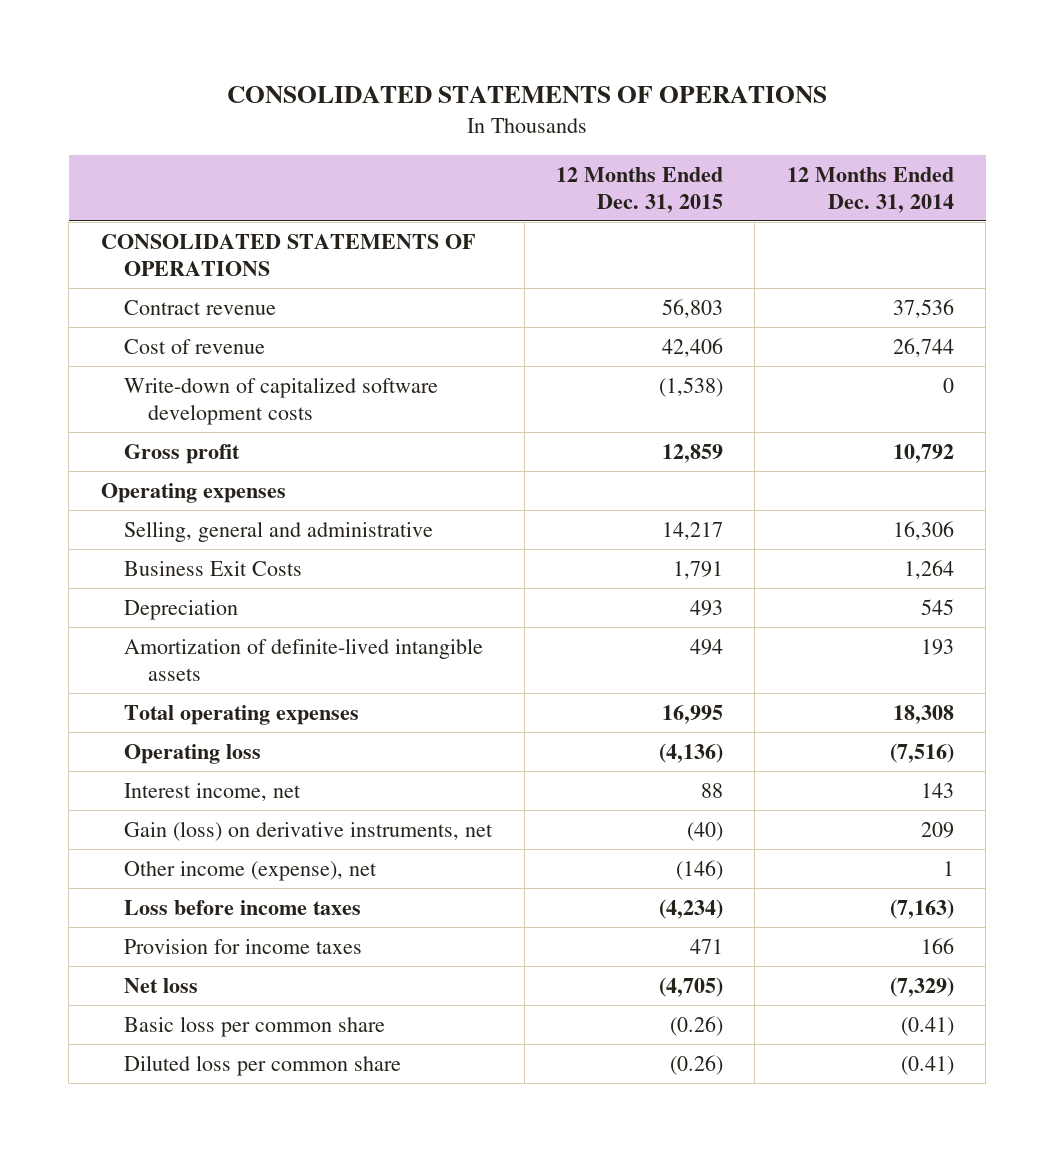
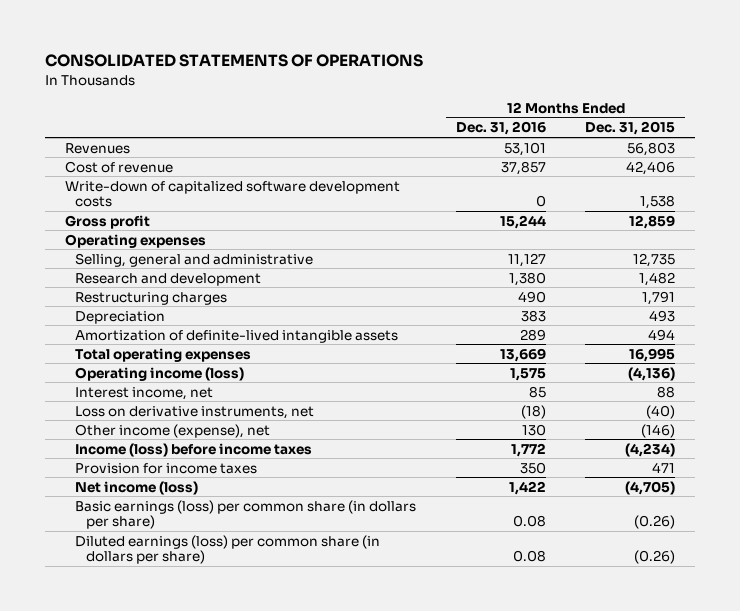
[786,166,954,213] 12 Months Ended Dec. 31, 2014 -> none
none -> [455,121,546,136] Dec. 31, 2016
[100,233,475,276] CONSOLIDATED STATEMENTS OF OPERATIONS -> none
[124,299,277,315] Contract revenue -> [64,142,130,154] Revenues
[659,376,724,397] (1,538) -> [640,195,676,210] 1,538
[662,521,724,540] 14,217 -> [633,252,676,267] 12,735
none -> [75,272,262,286] Research and development
[124,560,303,576] Business Exit Costs -> [75,291,228,305] Restructuring charges
[124,743,262,764] Operating loss -> [75,366,245,381] Operating income (loss)
[124,820,494,841] Gain (loss) on derivative instruments, net -> [75,405,315,419] Loss on derivative instruments, net
[124,899,362,915] Loss before income taxes -> [75,442,313,457] Income (loss) before income taxes
[124,977,199,993] Net loss -> [75,480,199,495] Net income (loss)
[124,1015,386,1037] Basic loss per common share -> [75,499,417,530] Basic earnings (loss) per common share (in dollars per share)
[124,1054,402,1076] Diluted loss per common share -> [75,534,381,565] Diluted earnings (loss) per common share (in dollars per share)

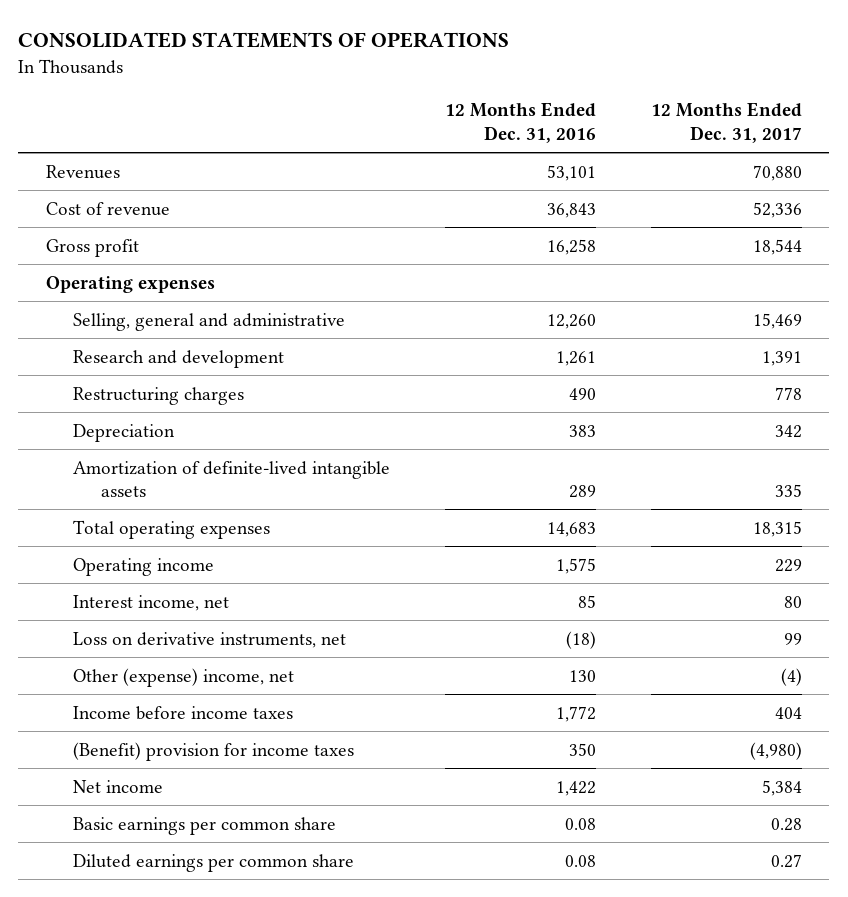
[585,121,676,136] Dec. 31, 2015 -> none
none -> [651,102,803,143] 12 Months Ended Dec. 31, 2017
[64,180,400,208] Write-down of capitalized software development costs -> none
[500,160,546,175] 37,857 -> [547,202,597,218] 36,843
[499,214,546,229] 15,244 -> [547,238,597,255] 16,258
[507,252,546,267] 11,127 -> [547,313,597,329] 12,260
[508,271,546,286] 1,380 -> [556,350,597,366] 1,261
[499,347,546,362] 13,669 -> [547,521,597,537] 14,683
[75,366,245,381] Operating income (loss) -> [73,557,215,576] Operating income
[75,423,271,438] Other income (expense), net -> [73,667,295,687] Other (expense) income, net
[75,442,313,457] Income (loss) before income taxes -> [73,705,294,720] Income before income taxes
[75,462,258,474] Provision for income taxes -> [73,741,355,761] (Benefit) provision for income taxes
[75,480,199,495] Net income (loss) -> [73,779,164,793] Net income
[75,499,417,530] Basic earnings (loss) per common share (in dollars per share) -> [73,816,337,835] Basic earnings per common share
[75,534,381,565] Diluted earnings (loss) per common share (in dollars per share) -> [73,853,355,872] Diluted earnings per common share

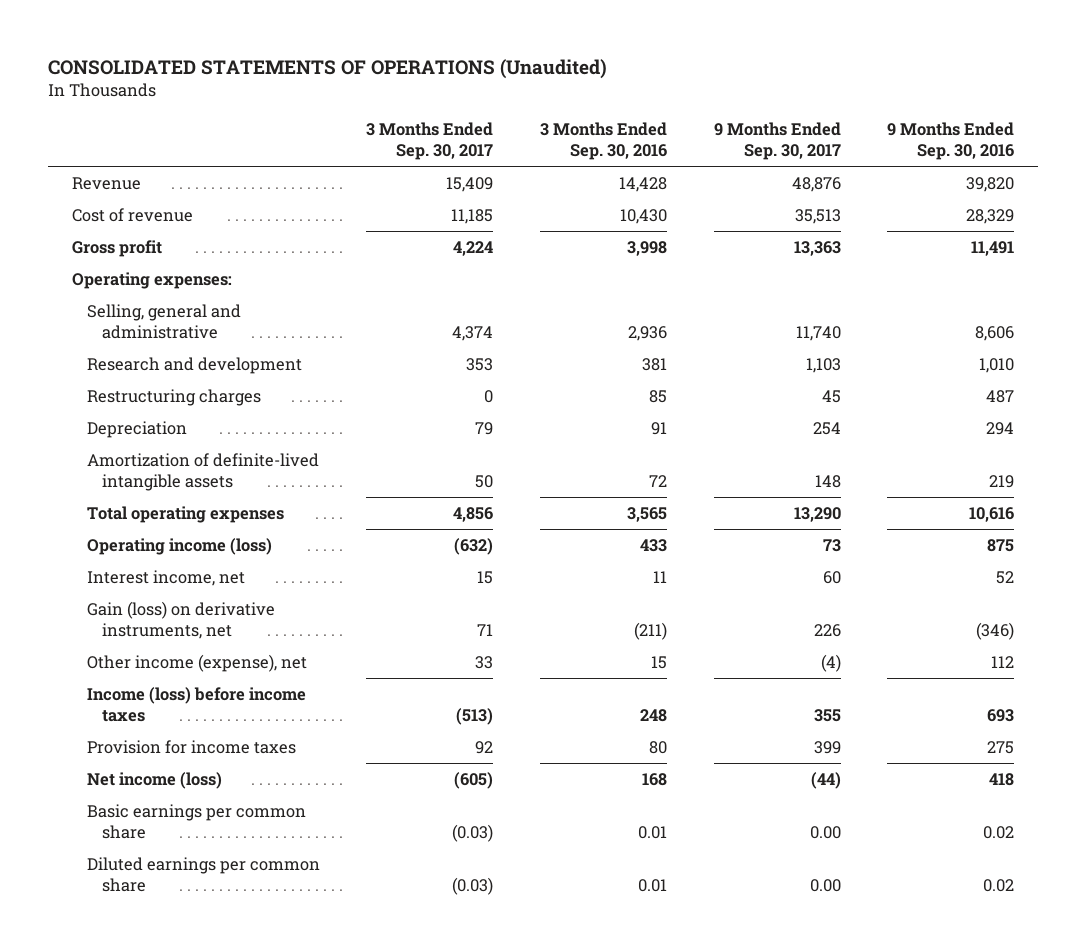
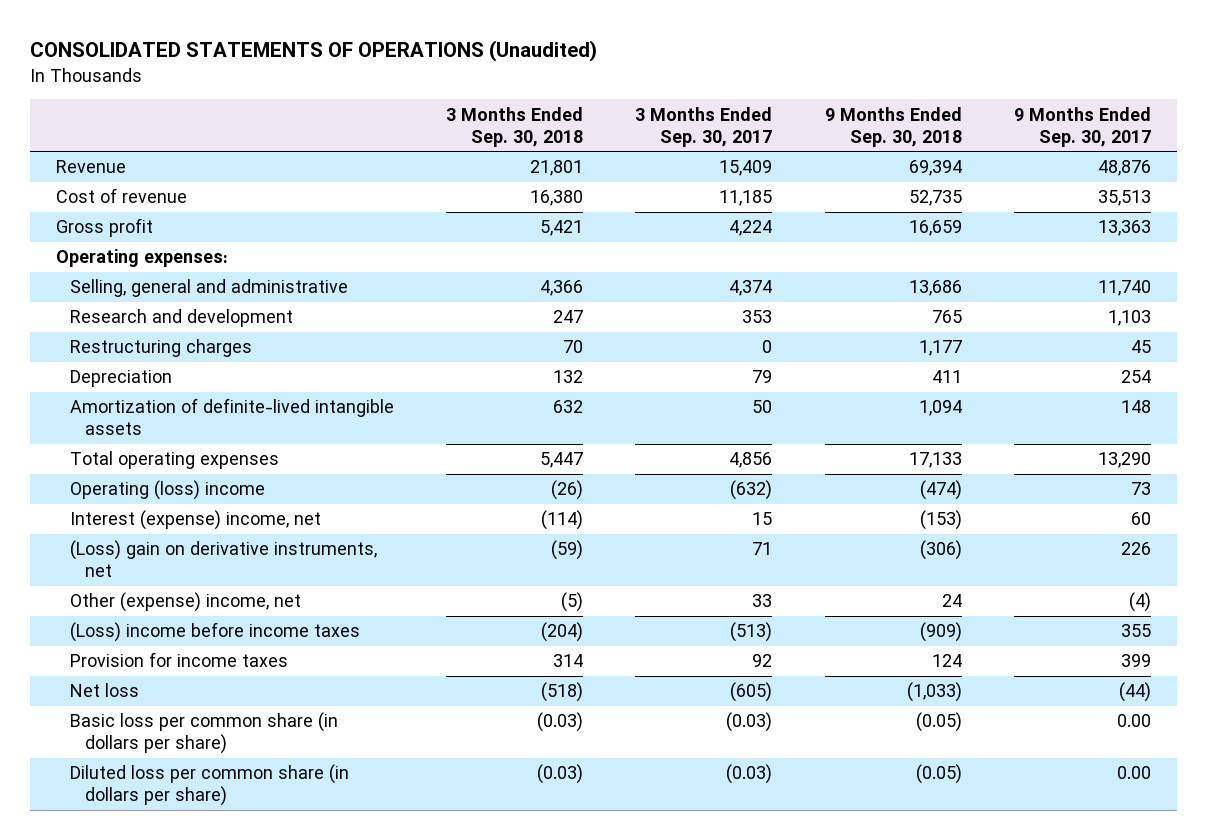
[540,121,668,161] 3 Months Ended Sep. 30, 2016 -> none
[887,121,1015,161] 9 Months Ended Sep. 30, 2016 -> none
none -> [446,106,584,147] 3 Months Ended Sep. 30, 2018
none -> [824,106,962,147] 9 Months Ended Sep. 30, 2018
[86,537,272,555] Operating income (loss) -> [70,480,266,501] Operating (loss) income
[86,569,245,586] Interest income, net -> [70,510,322,531] Interest (expense) income, net
[86,600,275,640] Gain (loss) on derivative instruments, net -> [70,540,378,578] (Loss) gain on derivative instruments, net
[86,653,307,672] Other income (expense), net -> [70,592,302,613] Other (expense) income, net
[86,686,306,723] Income (loss) before income taxes -> [70,622,361,643] (Loss) income before income taxes
[86,771,222,789] Net income (loss) -> [70,683,140,698] Net loss
[86,803,306,840] Basic earnings per common share -> [70,712,339,755] Basic loss per common share (in dollars per share)
[86,856,320,893] Diluted earnings per common share -> [70,764,350,807] Diluted loss per common share (in dollars per share)

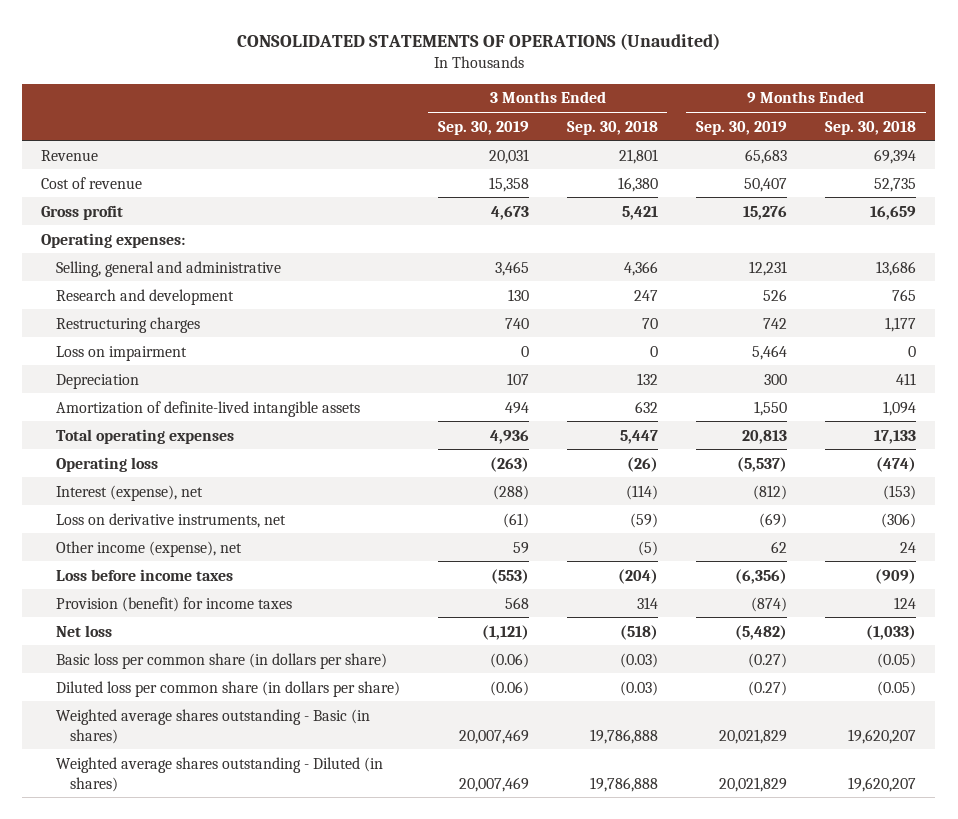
[635,106,773,147] 3 Months Ended Sep. 30, 2017 -> none
[1013,106,1151,147] 9 Months Ended Sep. 30, 2017 -> none
none -> [437,120,529,135] Sep. 30, 2019
none -> [696,120,788,135] Sep. 30, 2019
none -> [55,345,187,361] Loss on impairment
[70,480,266,501] Operating (loss) income -> [55,456,158,472] Operating loss
[70,510,322,531] Interest (expense) income, net -> [55,484,203,501] Interest (expense), net
[70,540,378,578] (Loss) gain on derivative instruments, net -> [55,512,286,528] Loss on derivative instruments, net
[70,592,302,613] Other (expense) income, net -> [55,540,242,557] Other income (expense), net
[70,622,361,643] (Loss) income before income taxes -> [55,568,233,581] Loss before income taxes
[70,652,289,668] Provision for income taxes -> [55,596,292,612] Provision (benefit) for income taxes
none -> [55,708,370,744] Weighted average shares outstanding - Basic (in shares)
none -> [55,756,383,792] Weighted average shares outstanding - Diluted (in shares)

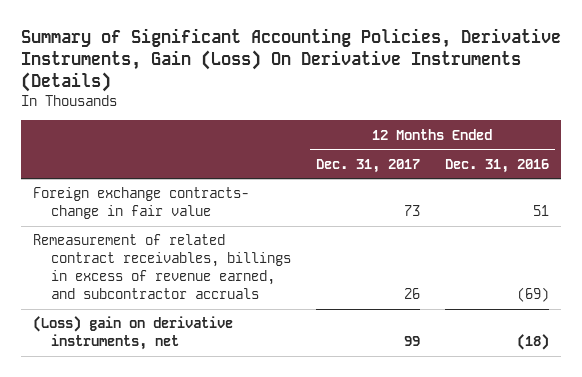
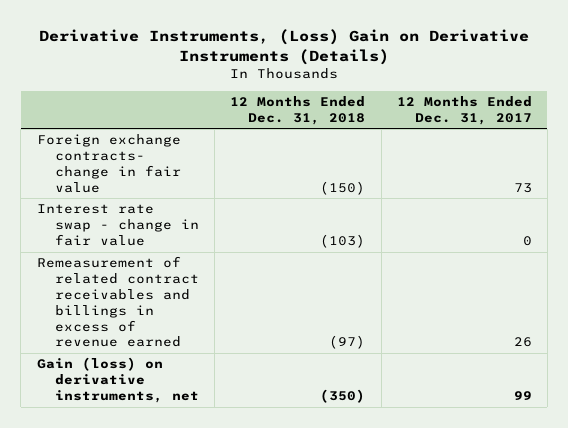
[20,27,561,93] Summary of Significant Accounting Policies, Derivative Instruments, Gain (Loss) On Derivative Instruments (Details) -> [39,28,530,65] Derivative Instruments, (Loss) Gain on Derivative Instruments (Details)
[444,158,549,173] Dec. 31, 2016 -> none
none -> [230,95,366,125] 12 Months Ended Dec. 31, 2018
none -> [36,204,200,247] Interest rate swap - change in fair value
[33,234,292,300] Remeasurement of related contract receivables, billings in excess of revenue earned, and subcontractor accruals -> [36,256,200,348] Remeasurement of related contract receivables and billings in excess of revenue earned
[33,316,234,351] (Loss) gain on derivative instruments, net -> [36,357,200,404] Gain (loss) on derivative instruments, net

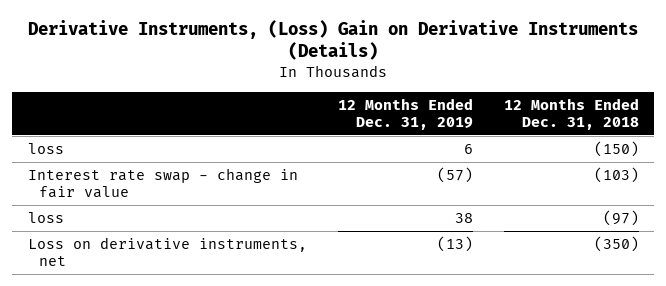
[396,95,532,125] 12 Months Ended Dec. 31, 2017 -> none
none -> [337,97,473,131] 12 Months Ended Dec. 31, 2019
[36,134,182,193] Foreign exchange contracts- change in fair value -> [27,142,64,154] loss
[36,256,200,348] Remeasurement of related contract receivables and billings in excess of revenue earned -> [27,211,64,223] loss
[36,357,200,404] Gain (loss) on derivative instruments, net -> [27,236,307,267] Loss on derivative instruments, net

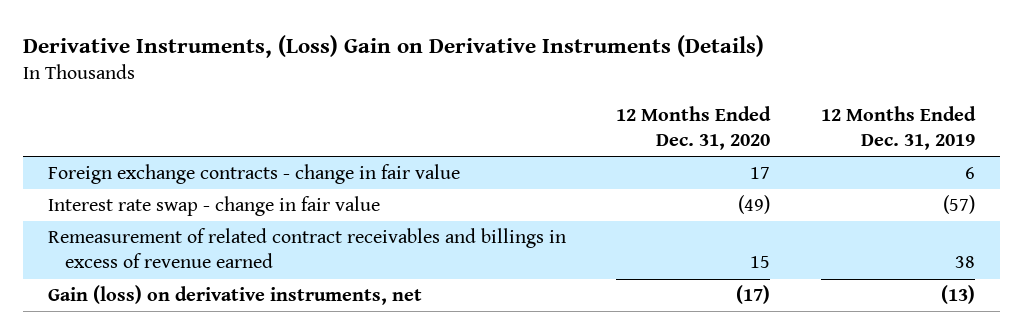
[503,97,639,131] 12 Months Ended Dec. 31, 2018 -> none
none -> [616,106,772,151] 12 Months Ended Dec. 31, 2020
[27,142,64,154] loss -> [47,164,460,185] Foreign exchange contracts - change in fair value
[27,211,64,223] loss -> [47,228,566,269] Remeasurement of related contract receivables and billings in excess of revenue earned
[27,236,307,267] Loss on derivative instruments, net -> [47,285,422,306] Gain (loss) on derivative instruments, net

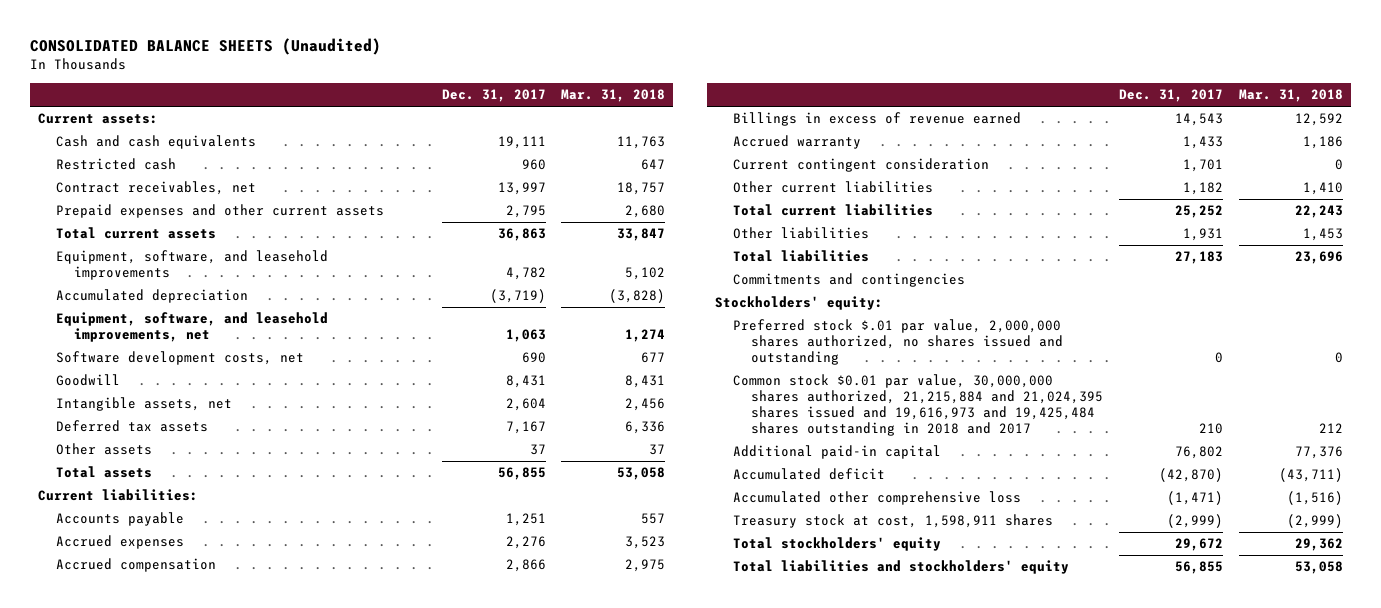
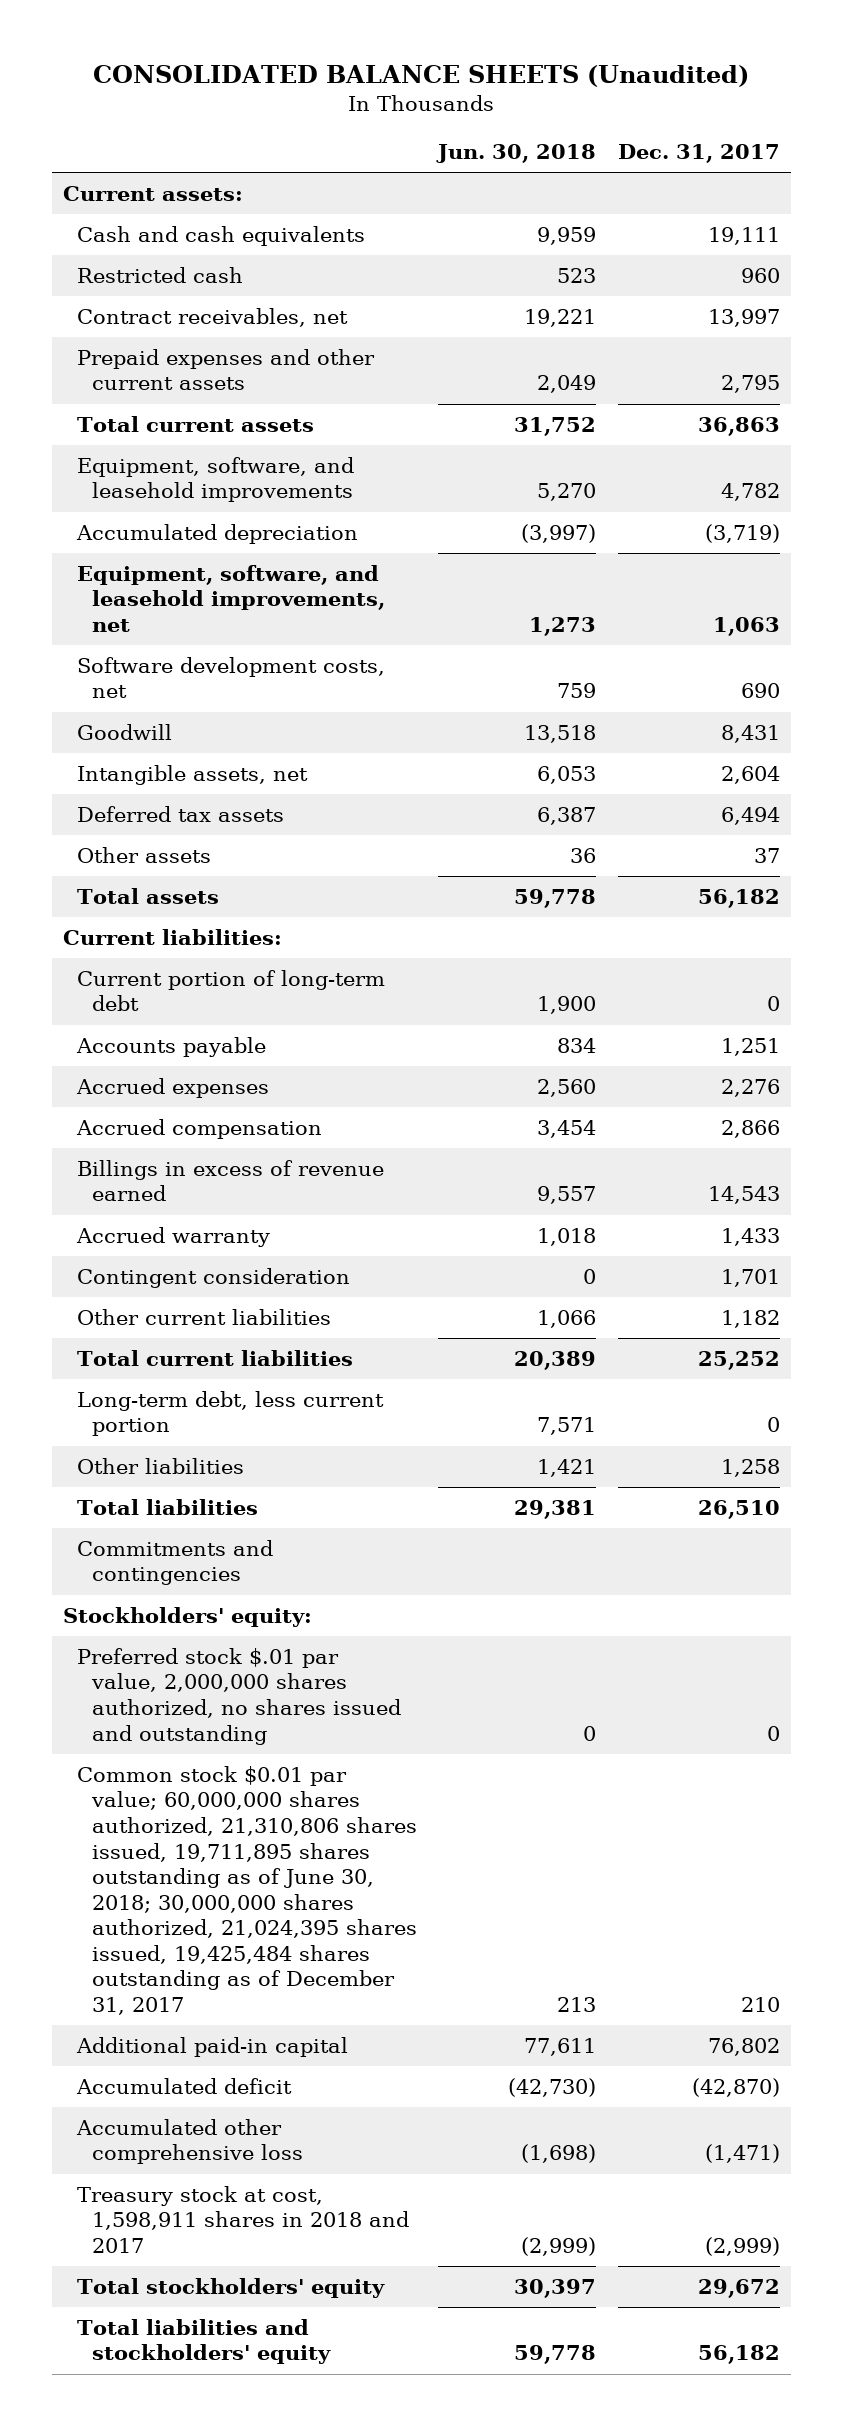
[561,89,666,103] Mar. 31, 2018 -> none
none -> [436,144,597,164] Jun. 30, 2018
[505,421,546,435] 7,167 -> [720,806,780,825] 6,494
[497,467,546,481] 56,855 -> [697,888,780,908] 56,182
none -> [77,969,386,1012] Current portion of long-term debt
[733,158,990,173] Current contingent consideration -> [77,1267,351,1288] Contingent consideration
none -> [77,1390,385,1437] Long-term debt, less current portion
[1183,228,1224,242] 1,931 -> [720,1458,780,1477] 1,258
[1175,251,1224,265] 27,183 -> [697,1499,780,1519] 26,510
[733,374,1104,436] Common stock $0.01 par value, 30,000,000 shares authorized, 21,215,884 and 21,024,395 shares issued and 19,616,973 and 19,425,484 shares outstanding in 2018 and 2017 -> [77,1765,417,2015] Common stock $0.01 par value; 60,000,000 shares authorized, 21,310,806 shares issued, 19,711,895 shares outstanding as of June 30, 2018; 30,000,000 shares authorized, 21,024,395 shares issued, 19,425,484 shares outstanding as of December 31, 2017
[733,514,1054,529] Treasury stock at cost, 1,598,911 shares -> [77,2185,409,2254] Treasury stock at cost, 1,598,911 shares in 2018 and 2017
[1175,561,1224,575] 56,855 -> [697,2345,780,2365] 56,182

